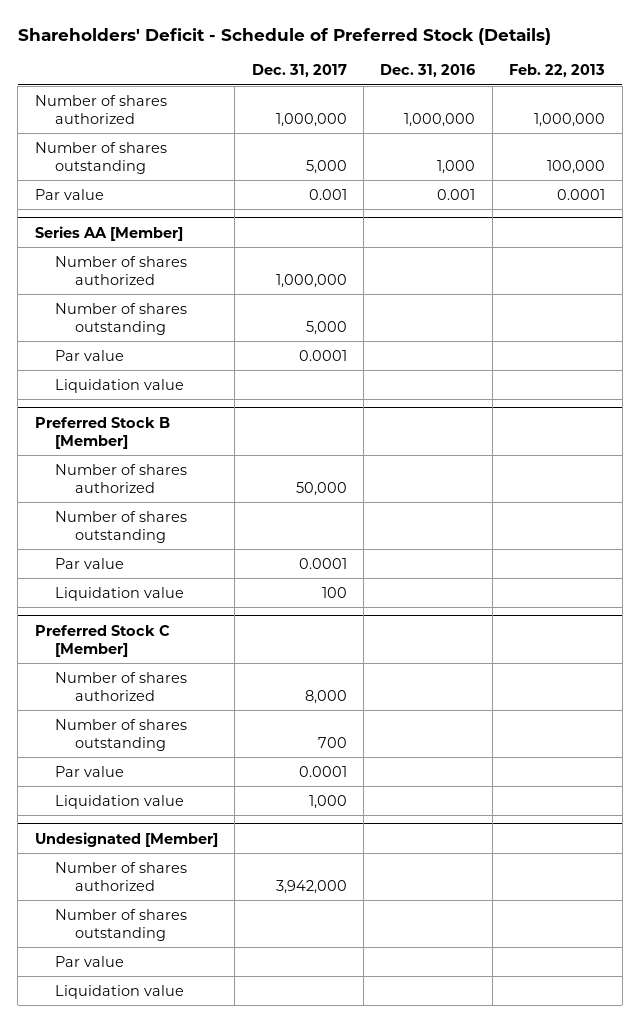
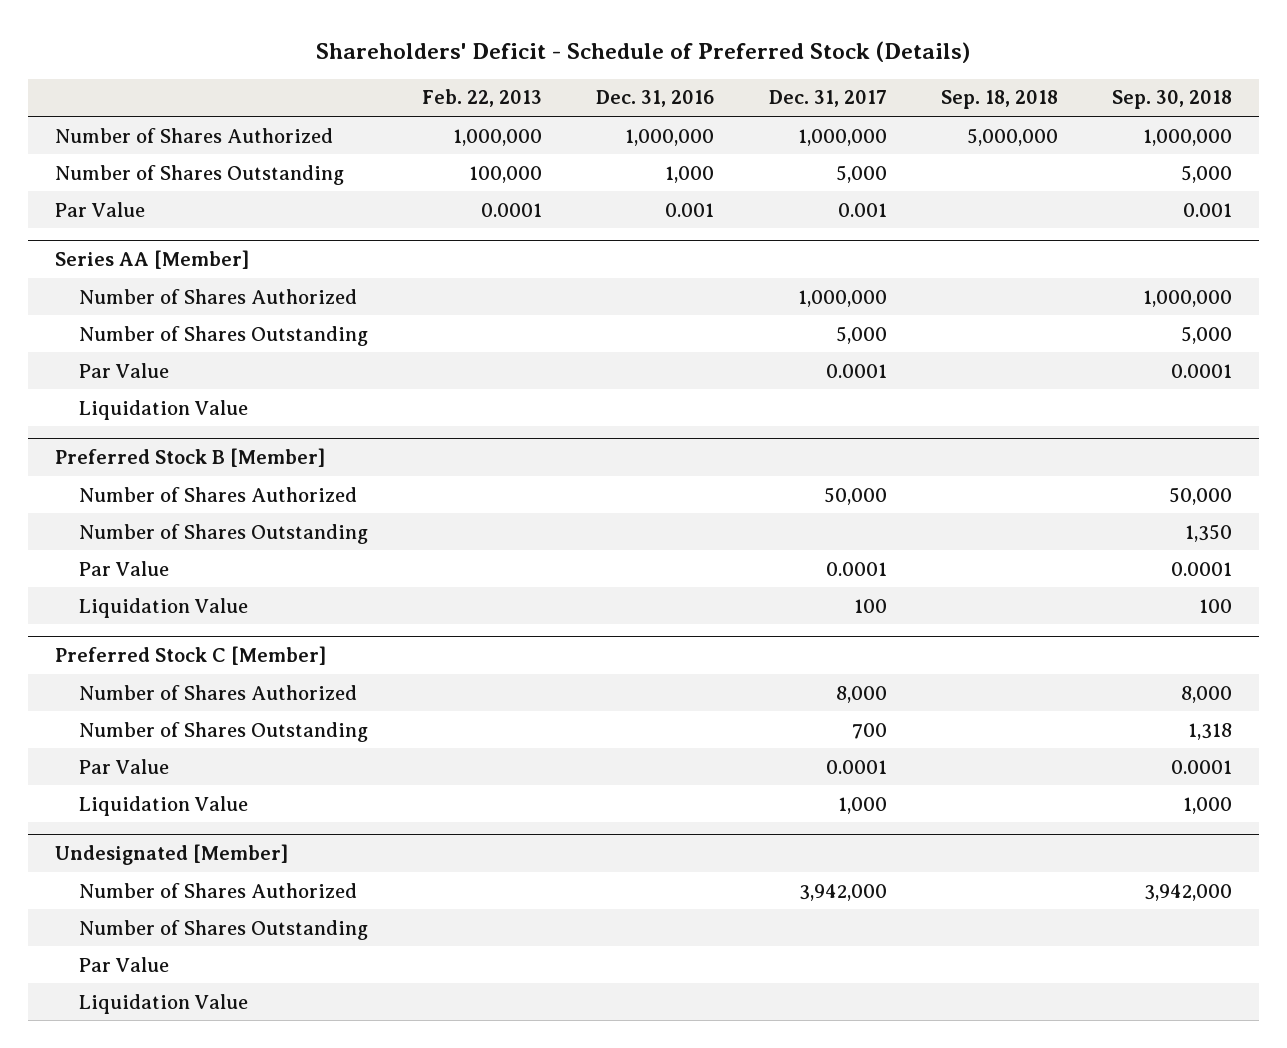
none -> [940,90,1058,110] Sep. 18, 2018
none -> [1111,90,1232,110] Sep. 30, 2018
[34,94,167,124] Number of shares authorized -> [54,127,333,143] Number of Shares Authorized
[34,141,167,174] Number of shares outstanding -> [54,164,344,185] Number of Shares Outstanding
[34,188,104,200] Par value -> [54,201,145,217] Par Value
[55,255,188,285] Number of shares authorized -> [78,288,357,304] Number of Shares Authorized
[55,302,188,335] Number of shares outstanding -> [78,325,368,346] Number of Shares Outstanding
[55,349,125,361] Par value -> [78,362,169,378] Par Value
[55,378,185,393] Liquidation value -> [78,399,248,420] Liquidation Value
[55,463,188,493] Number of shares authorized -> [78,486,357,502] Number of Shares Authorized
[55,510,188,543] Number of shares outstanding -> [78,523,368,544] Number of Shares Outstanding
[55,557,125,569] Par value -> [78,560,169,576] Par Value
[55,586,185,601] Liquidation value -> [78,597,248,618] Liquidation Value
[55,671,188,701] Number of shares authorized -> [78,684,357,700] Number of Shares Authorized
[55,718,188,751] Number of shares outstanding -> [78,721,368,742] Number of Shares Outstanding
[55,765,125,777] Par value -> [78,758,169,774] Par Value
[55,794,185,809] Liquidation value -> [78,795,248,816] Liquidation Value
[55,861,188,891] Number of shares authorized -> [78,882,357,898] Number of Shares Authorized
[55,908,188,941] Number of shares outstanding -> [78,919,368,940] Number of Shares Outstanding
[55,955,125,967] Par value -> [78,956,169,972] Par Value
[55,984,185,999] Liquidation value -> [78,993,248,1014] Liquidation Value

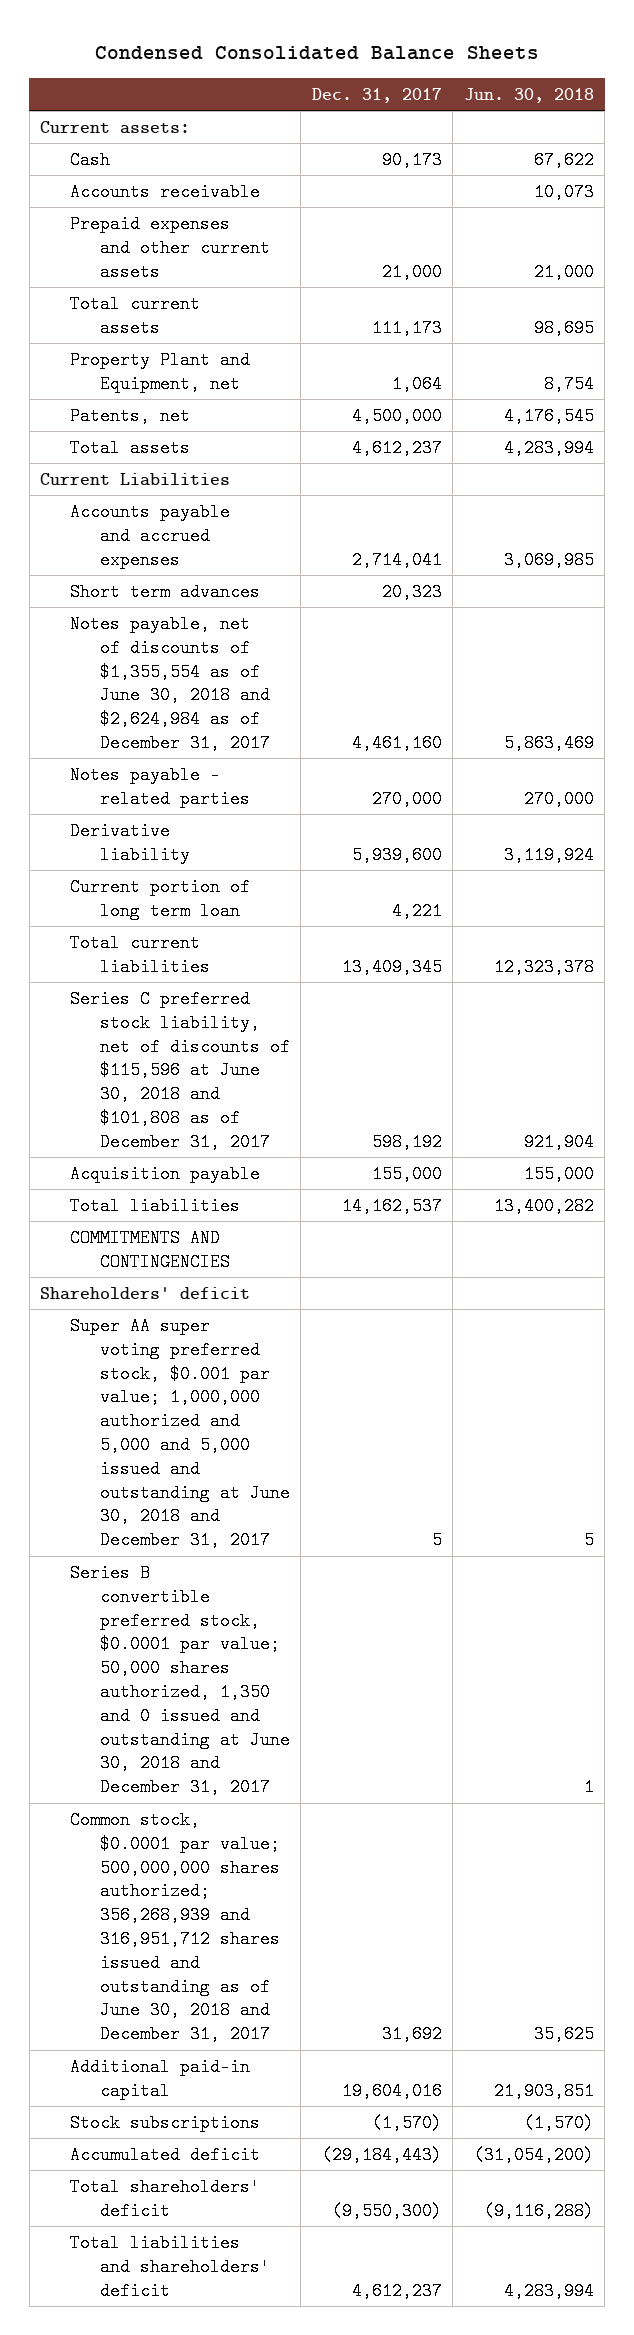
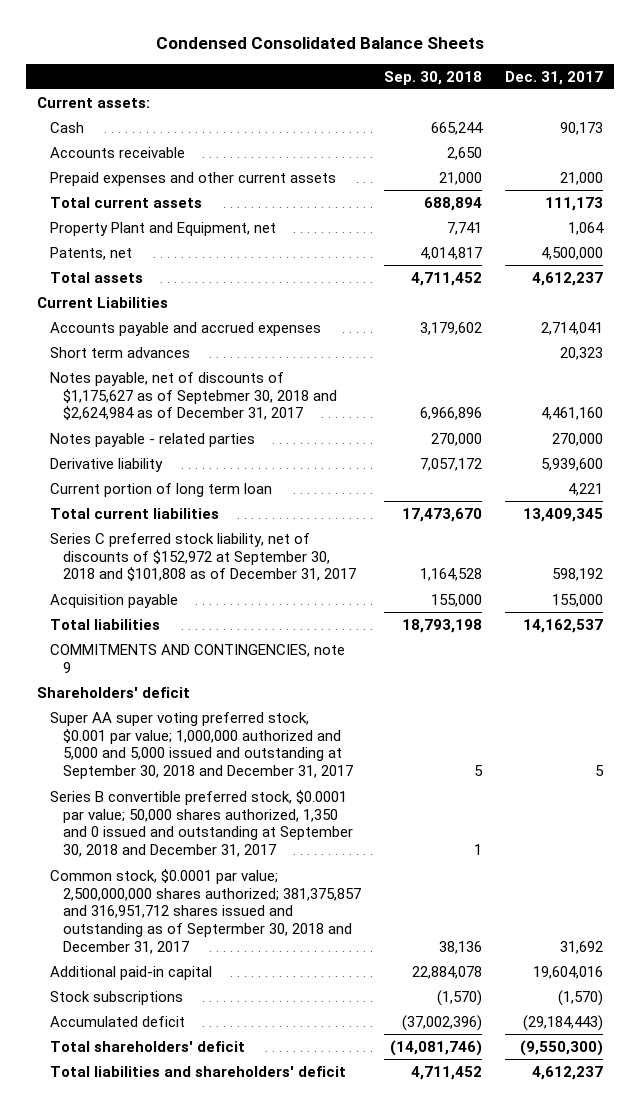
[463,87,594,103] Jun. 30, 2018 -> none
none -> [383,70,482,85] Sep. 30, 2018
[69,615,270,753] Notes payable, net of discounts of $1,355,554 as of June 30, 2018 and $2,624,984 as of December 31, 2017 -> [50,371,338,421] Notes payable, net of discounts of $1,175,627 as of Septebmer 30, 2018 and $2,624,984 as of December 31, 2017
[69,990,290,1151] Series C preferred stock liability, net of discounts of $115,596 at June 30, 2018 and $101,808 as of December 31, 2017 -> [50,532,357,582] Series C preferred stock liability, net of discounts of $152,972 at September 30, 2018 and $101,808 as of December 31, 2017
[69,1229,230,1271] COMMITMENTS AND CONTINGENCIES -> [50,643,346,673] COMMITMENTS AND CONTINGENCIES, note 9
[69,1317,290,1550] Super AA super voting preferred stock, $0.001 par value; 1,000,000 authorized and 5,000 and 5,000 issued and outstanding at June 30, 2018 and December 31, 2017 -> [50,711,354,780] Super AA super voting preferred stock, $0.001 par value; 1,000,000 authorized and 5,000 and 5,000 issued and outstanding at September 30, 2018 and December 31, 2017
[69,1564,290,1797] Series B convertible preferred stock, $0.0001 par value; 50,000 shares authorized, 1,350 and 0 issued and outstanding at June 30, 2018 and December 31, 2017 -> [50,789,354,858] Series B convertible preferred stock, $0.0001 par value; 50,000 shares authorized, 1,350 and 0 issued and outstanding at September 30, 2018 and December 31, 2017
[69,1811,280,2044] Common stock, $0.0001 par value; 500,000,000 shares authorized; 356,268,939 and 316,951,712 shares issued and outstanding as of June 30, 2018 and December 31, 2017 -> [50,868,362,955] Common stock, $0.0001 par value; 2,500,000,000 shares authorized; 381,375,857 and 316,951,712 shares issued and outstanding as of Septermber 30, 2018 and December 31, 2017

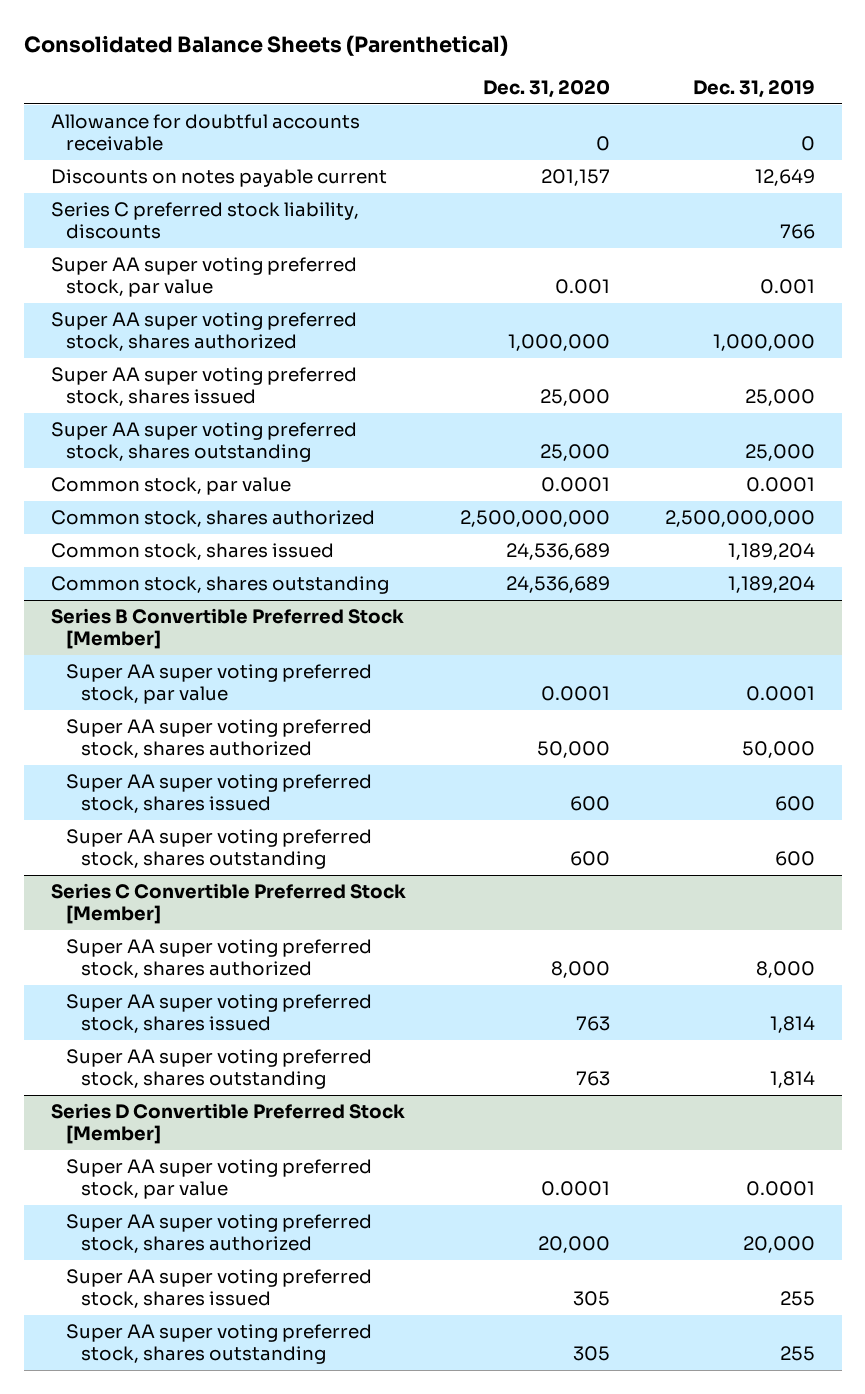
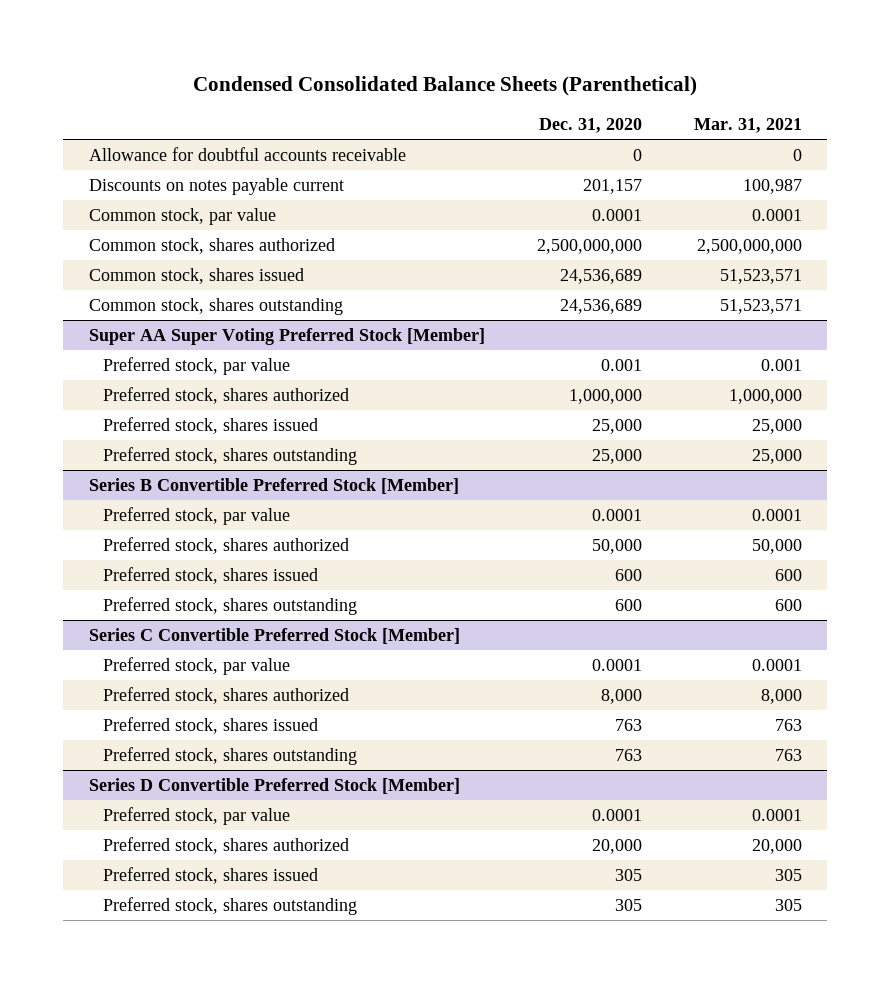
[23,35,508,57] Consolidated Balance Sheets (Parenthetical) -> [193,76,698,97] Condensed Consolidated Balance Sheets (Parenthetical)
[692,79,815,98] Dec. 31, 2019 -> none
none -> [693,118,802,134] Mar. 31, 2021
[50,202,359,239] Series C preferred stock liability, discounts -> none
[50,257,357,297] Super AA super voting preferred stock, par value -> none
[50,312,357,351] Super AA super voting preferred stock, shares authorized -> none
[50,367,357,406] Super AA super voting preferred stock, shares issued -> none
[50,422,357,462] Super AA super voting preferred stock, shares outstanding -> none
none -> [88,327,485,345] Super AA Super Voting Preferred Stock [Member]
none -> [102,356,290,375] Preferred stock, par value
none -> [102,386,349,404] Preferred stock, shares authorized
none -> [102,416,318,434] Preferred stock, shares issued
none -> [102,446,357,465] Preferred stock, shares outstanding
[65,664,372,704] Super AA super voting preferred stock, par value -> [102,506,290,525] Preferred stock, par value
[65,719,372,758] Super AA super voting preferred stock, shares authorized -> [102,536,349,554] Preferred stock, shares authorized
[65,774,372,813] Super AA super voting preferred stock, shares issued -> [102,566,318,584] Preferred stock, shares issued
[65,829,372,869] Super AA super voting preferred stock, shares outstanding -> [102,596,357,615] Preferred stock, shares outstanding
none -> [102,656,290,675] Preferred stock, par value
[65,939,372,978] Super AA super voting preferred stock, shares authorized -> [102,686,349,704] Preferred stock, shares authorized
[65,994,372,1033] Super AA super voting preferred stock, shares issued -> [102,716,318,734] Preferred stock, shares issued
[65,1049,372,1089] Super AA super voting preferred stock, shares outstanding -> [102,746,357,765] Preferred stock, shares outstanding
[65,1159,372,1199] Super AA super voting preferred stock, par value -> [102,806,290,825] Preferred stock, par value
[65,1214,372,1253] Super AA super voting preferred stock, shares authorized -> [102,836,349,854] Preferred stock, shares authorized
[65,1269,372,1308] Super AA super voting preferred stock, shares issued -> [102,866,318,884] Preferred stock, shares issued
[65,1324,372,1364] Super AA super voting preferred stock, shares outstanding -> [102,896,357,915] Preferred stock, shares outstanding

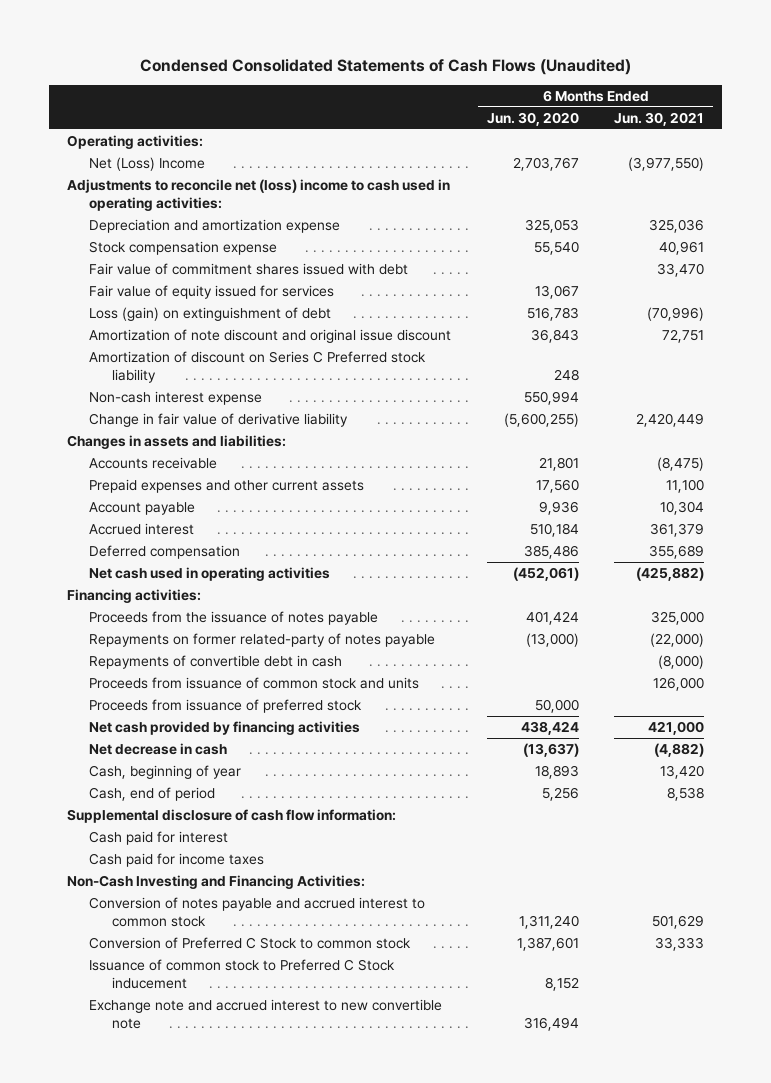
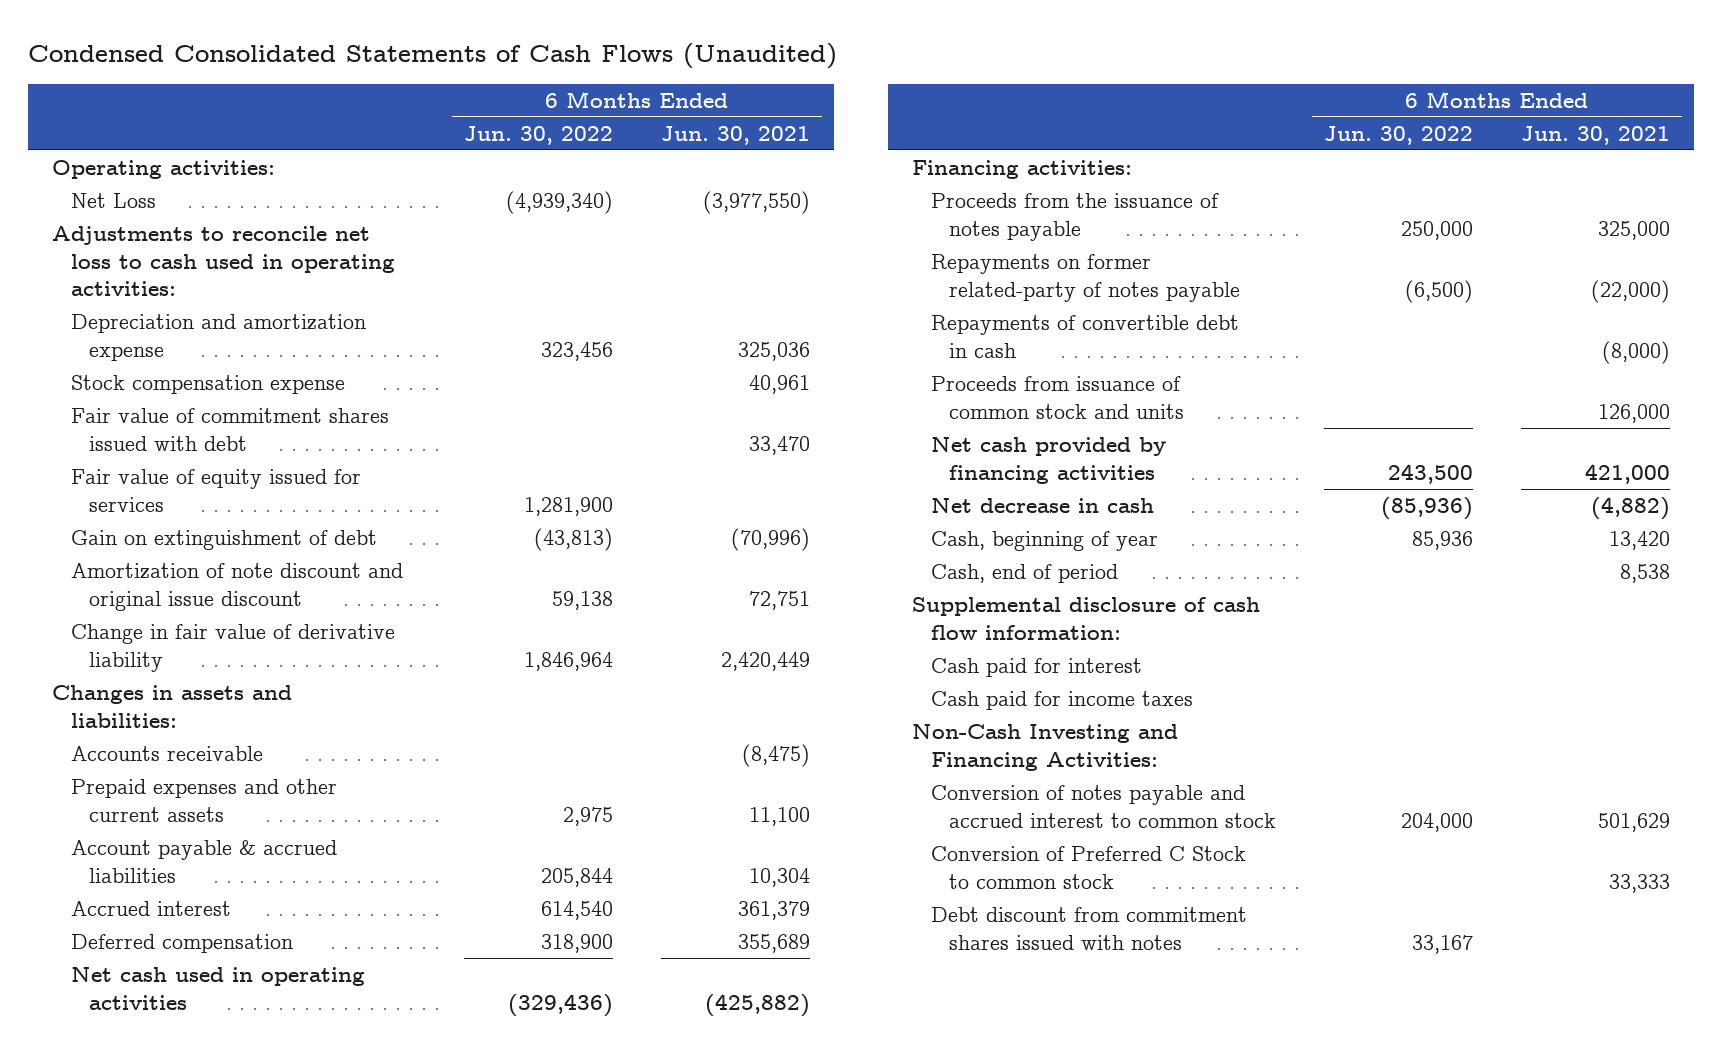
[486,111,579,126] Jun. 30, 2020 -> none
none -> [464,125,614,145] Jun. 30, 2022
[89,156,206,171] Net (Loss) Income -> [70,192,156,208] Net Loss
[67,178,451,211] Adjustments to reconcile net (loss) income to cash used in operating activities: -> [52,225,395,297] Adjustments to reconcile net loss to cash used in operating activities:
[89,306,332,321] Loss (gain) on extinguishment of debt -> [70,529,377,550] Gain on extinguishment of debt
[89,350,427,383] Amortization of discount on Series C Preferred stock liability -> none
[89,390,263,405] Non-cash interest expense -> none
[89,501,196,515] Account payable -> [70,839,337,883] Account payable & accrued liabilities
[89,698,363,713] Proceeds from issuance of preferred stock -> none
[89,958,396,989] Issuance of common stock to Preferred C Stock inducement -> none
[89,998,443,1029] Exchange note and accrued interest to new convertible note -> none
none -> [930,906,1247,950] Debt discount from commitment shares issued with notes

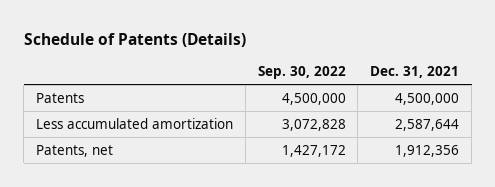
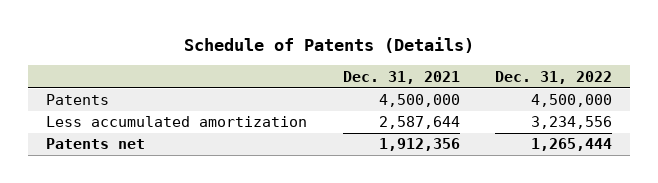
[257,66,346,80] Sep. 30, 2022 -> none
none -> [495,70,613,84] Dec. 31, 2022
[36,144,114,157] Patents, net -> [46,138,146,150] Patents net

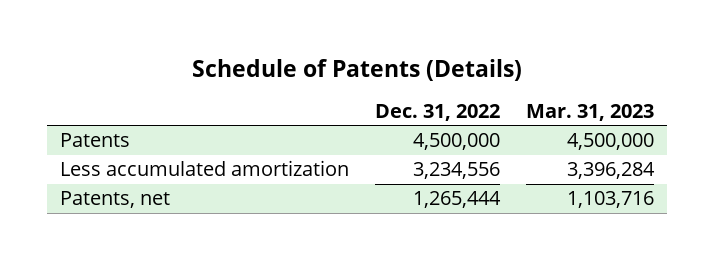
[342,70,460,84] Dec. 31, 2021 -> none
none -> [526,103,655,121] Mar. 31, 2023
[46,138,146,150] Patents net -> [60,191,171,209] Patents, net

